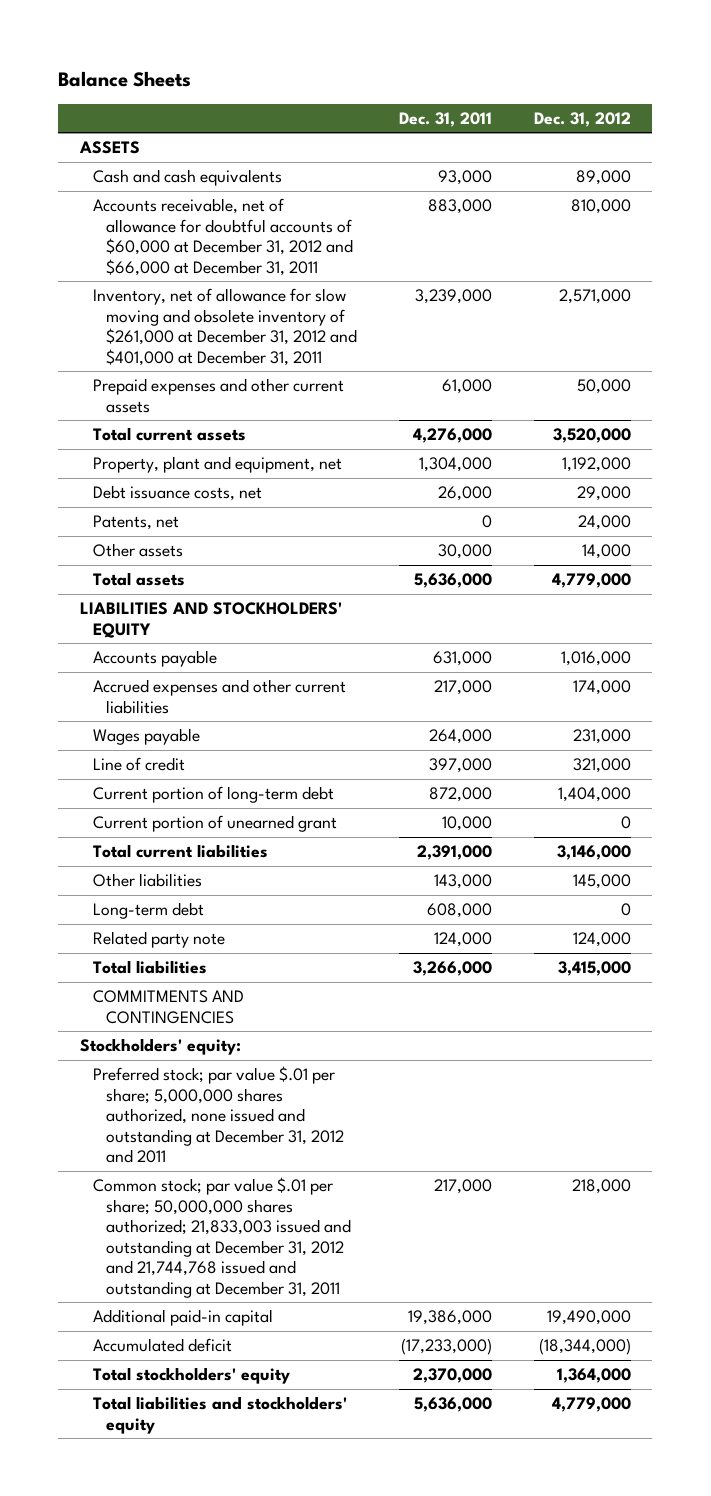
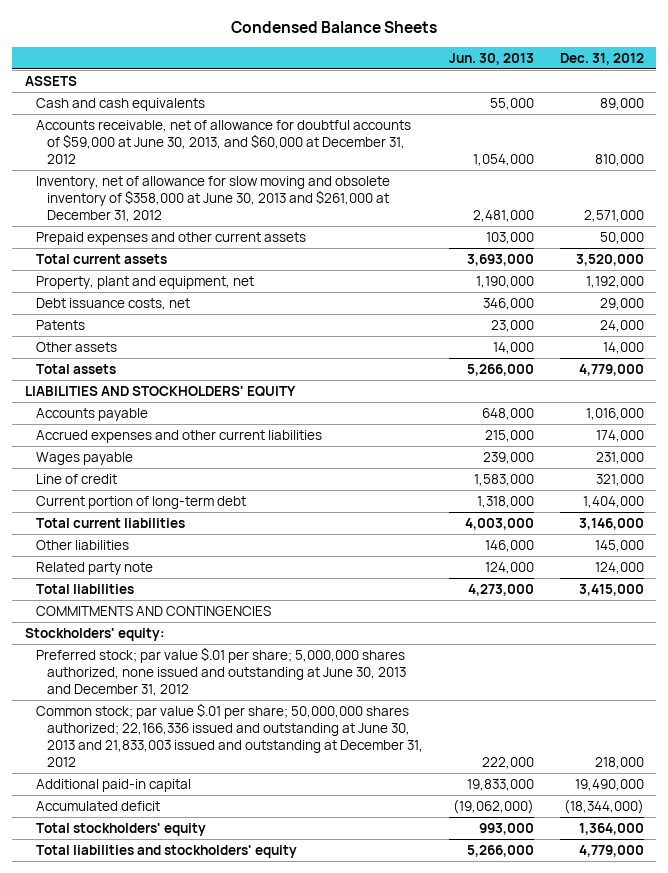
[58,70,192,87] Balance Sheets -> [231,21,438,34] Condensed Balance Sheets
[398,111,492,127] Dec. 31, 2011 -> none
none -> [448,52,534,65] Jun. 30, 2013
[92,198,353,276] Accounts receivable, net of allowance for doubtful accounts of $60,000 at December 31, 2012 and $66,000 at December 31, 2011 -> [35,119,411,164] Accounts receivable, net of allowance for doubtful accounts of $59,000 at June 30, 2013, and $60,000 at December 31, 2012
[92,288,357,366] Inventory, net of allowance for slow moving and obsolete inventory of $261,000 at December 31, 2012 and $401,000 at December 31, 2011 -> [35,175,390,222] Inventory, net of allowance for slow moving and obsolete inventory of $358,000 at June 30, 2013 and $261,000 at December 31, 2012
[92,515,179,531] Patents, net -> [35,319,85,330] Patents
[92,815,337,833] Current portion of unearned grant -> none
[92,902,204,920] Long-term debt -> none
[92,1066,344,1164] Preferred stock; par value $.01 per share; 5,000,000 shares authorized, none issued and outstanding at December 31, 2012 and 2011 -> [35,646,406,696] Preferred stock; par value $.01 per share; 5,000,000 shares authorized, none issued and outstanding at June 30, 2013 and December 31, 2012
[92,1177,351,1298] Common stock; par value $.01 per share; 50,000,000 shares authorized; 21,833,003 issued and outstanding at December 31, 2012 and 21,744,768 issued and outstanding at December 31, 2011 -> [35,702,423,767] Common stock; par value $.01 per share; 50,000,000 shares authorized; 22,166,336 issued and outstanding at June 30, 2013 and 21,833,003 issued and outstanding at December 31, 2012

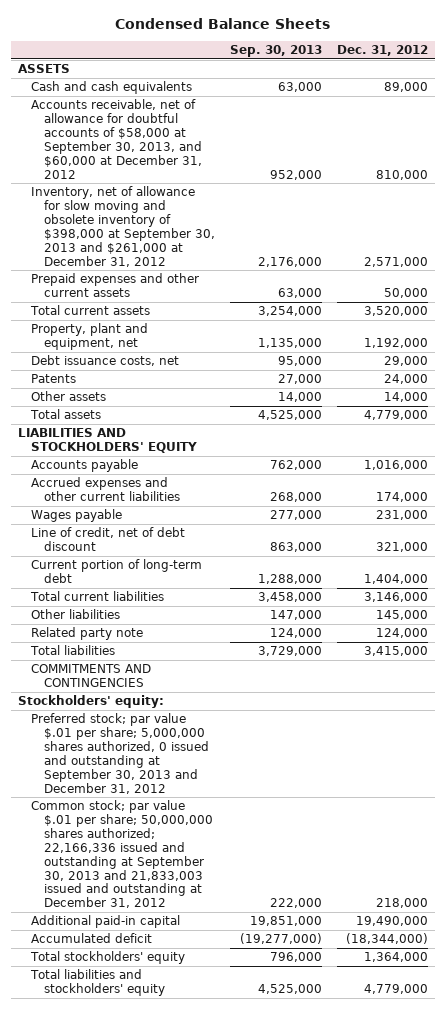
[448,52,534,65] Jun. 30, 2013 -> none
none -> [229,45,322,58] Sep. 30, 2013
[35,119,411,164] Accounts receivable, net of allowance for doubtful accounts of $59,000 at June 30, 2013, and $60,000 at December 31, 2012 -> [30,99,202,179] Accounts receivable, net of allowance for doubtful accounts of $58,000 at September 30, 2013, and $60,000 at December 31, 2012
[35,175,390,222] Inventory, net of allowance for slow moving and obsolete inventory of $358,000 at June 30, 2013 and $261,000 at December 31, 2012 -> [30,186,215,267] Inventory, net of allowance for slow moving and obsolete inventory of $398,000 at September 30, 2013 and $261,000 at December 31, 2012
[35,473,117,484] Line of credit -> [30,527,185,552] Line of credit, net of debt discount
[35,646,406,696] Preferred stock; par value $.01 per share; 5,000,000 shares authorized, none issued and outstanding at June 30, 2013 and December 31, 2012 -> [30,713,209,794] Preferred stock; par value $.01 per share; 5,000,000 shares authorized, 0 issued and outstanding at September 30, 2013 and December 31, 2012
[35,702,423,767] Common stock; par value $.01 per share; 50,000,000 shares authorized; 22,166,336 issued and outstanding at June 30, 2013 and 21,833,003 issued and outstanding at December 31, 2012 -> [30,800,213,909] Common stock; par value $.01 per share; 50,000,000 shares authorized; 22,166,336 issued and outstanding at September 30, 2013 and 21,833,003 issued and outstanding at December 31, 2012

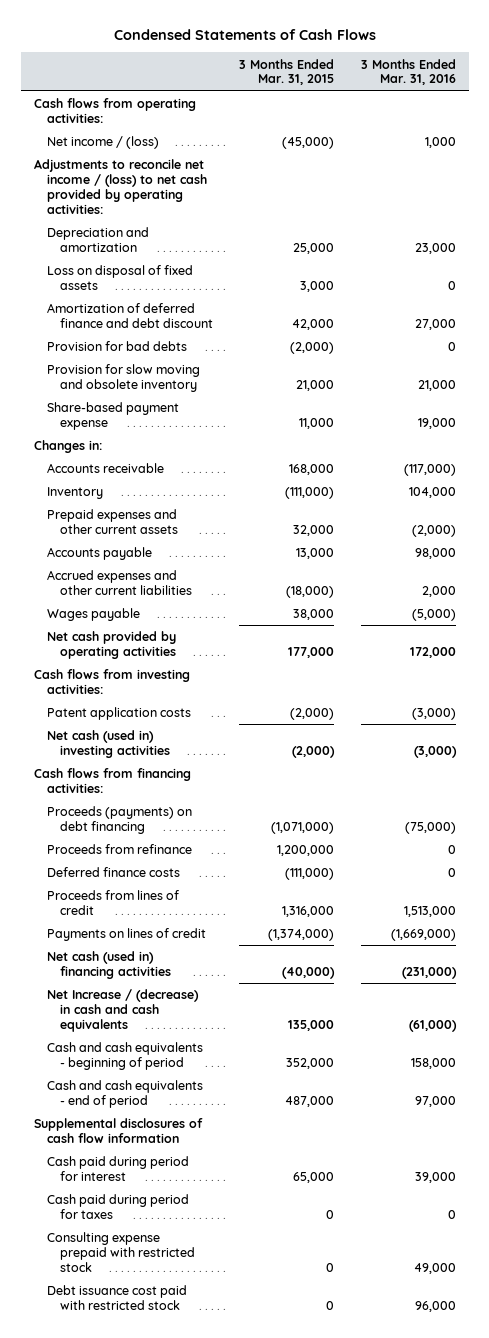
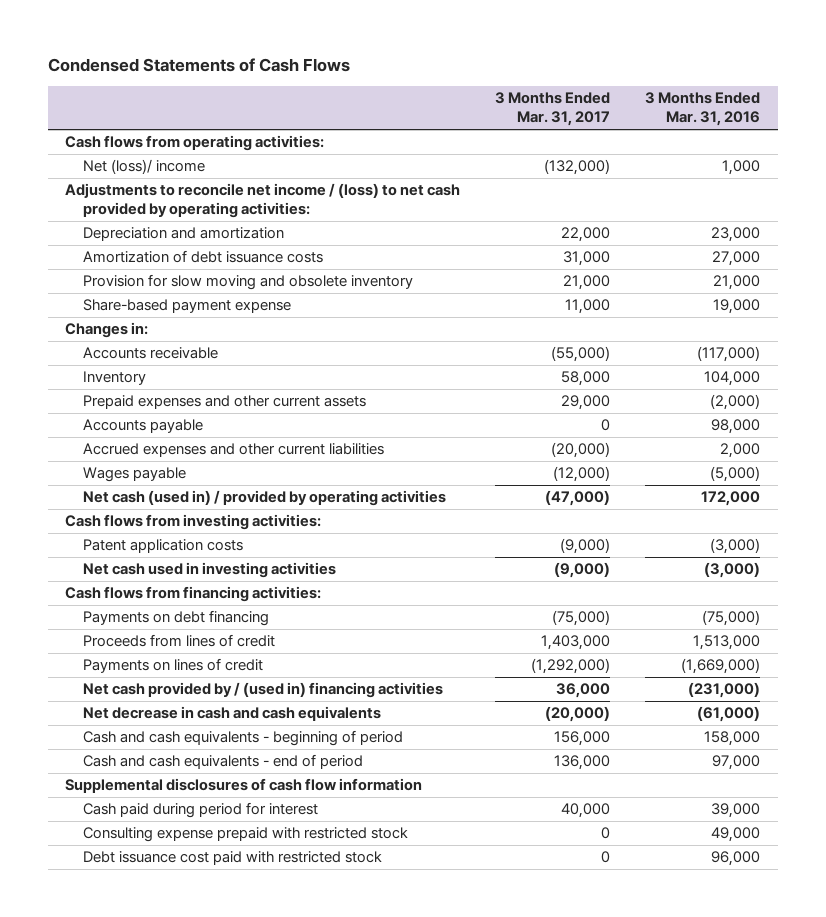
[239,58,335,86] 3 Months Ended Mar. 31, 2015 -> none
none -> [495,92,611,127] 3 Months Ended Mar. 31, 2017
[46,136,159,150] Net income / (loss) -> [82,159,205,175] Net (loss)/ income
[46,265,193,291] Loss on disposal of fixed assets -> none
[46,341,187,352] Provision for bad debts -> none
[46,303,214,329] Amortization of deferred finance and debt discount -> [82,250,323,264] Amortization of debt issuance costs
[46,631,177,660] Net cash provided by operating activities -> [82,490,446,507] Net cash (used in) / provided by operating activities
[46,730,171,759] Net cash (used in) investing activities -> [82,562,336,579] Net cash used in investing activities
[46,844,192,855] Proceeds from refinance -> none
[46,867,180,878] Deferred finance costs -> none
[46,806,192,835] Proceeds (payments) on debt financing -> [82,610,269,627] Payments on debt financing
[46,951,172,980] Net cash (used in) financing activities -> [82,682,443,699] Net cash provided by / (used in) financing activities
[46,989,199,1033] Net Increase / (decrease) in cash and cash equivalents -> [82,706,381,722] Net decrease in cash and cash equivalents
[46,1194,189,1220] Cash paid during period for taxes -> none

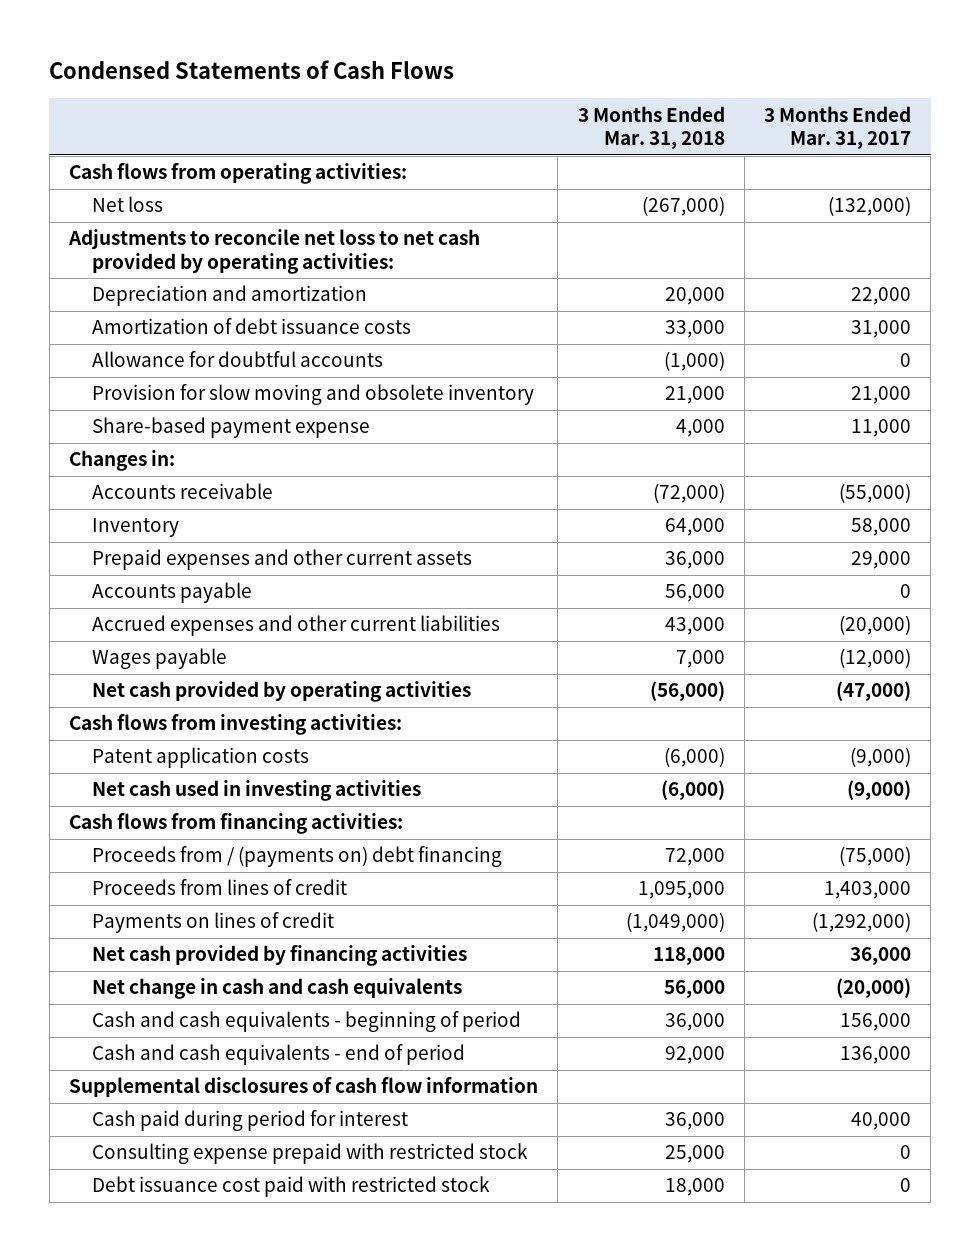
[645,92,761,127] 3 Months Ended Mar. 31, 2016 -> none
none -> [577,105,725,150] 3 Months Ended Mar. 31, 2018
[82,159,205,175] Net (loss)/ income -> [91,196,163,213] Net loss
[65,183,461,219] Adjustments to reconcile net income / (loss) to net cash provided by operating activities: -> [68,229,481,274] Adjustments to reconcile net loss to net cash provided by operating activities:
none -> [91,351,383,368] Allowance for doubtful accounts
[82,490,446,507] Net cash (used in) / provided by operating activities -> [91,681,471,703] Net cash provided by operating activities
[82,610,269,627] Payments on debt financing -> [91,846,502,868] Proceeds from / (payments on) debt financing
[82,682,443,699] Net cash provided by / (used in) financing activities -> [91,945,467,967] Net cash provided by financing activities
[82,706,381,722] Net decrease in cash and cash equivalents -> [91,978,462,1000] Net change in cash and cash equivalents

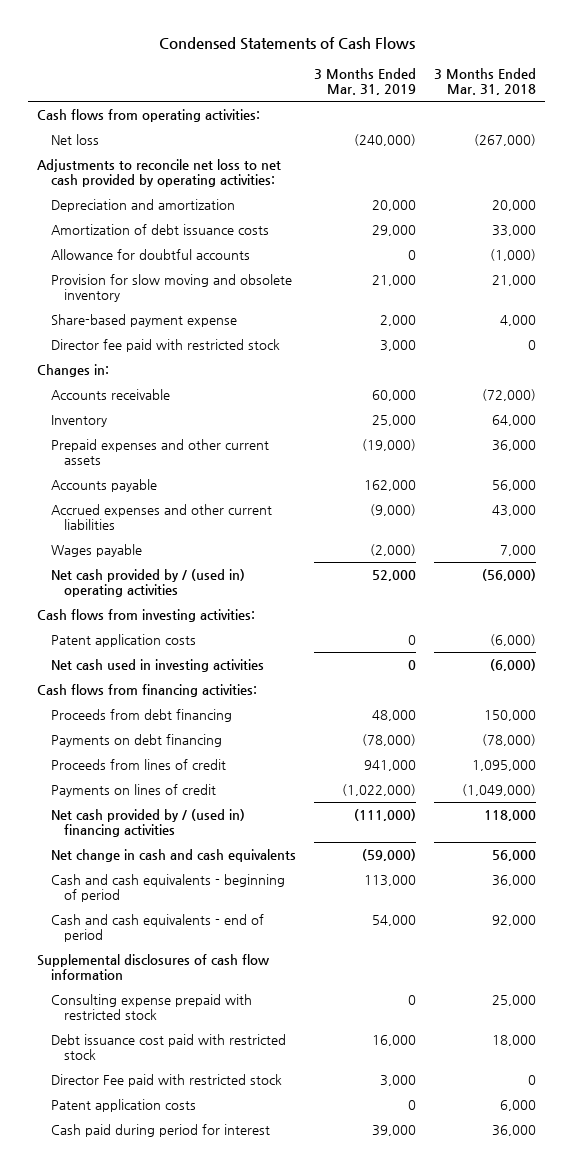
[763,105,911,150] 3 Months Ended Mar. 31, 2017 -> none
none -> [313,67,416,96] 3 Months Ended Mar. 31, 2019
none -> [50,338,280,352] Director fee paid with restricted stock
[91,681,471,703] Net cash provided by operating activities -> [50,568,245,598] Net cash provided by / (used in) operating activities
[91,846,502,868] Proceeds from / (payments on) debt financing -> [50,708,232,722] Proceeds from debt financing
[664,848,725,867] 72,000 -> [484,709,537,721] 150,000
none -> [50,733,222,747] Payments on debt financing
[91,945,467,967] Net cash provided by financing activities -> [50,808,245,838] Net cash provided by / (used in) financing activities
none -> [50,1073,282,1087] Director Fee paid with restricted stock
none -> [50,1098,196,1112] Patent application costs
[91,1110,408,1132] Cash paid during period for interest -> [50,1123,270,1137] Cash paid during period for interest

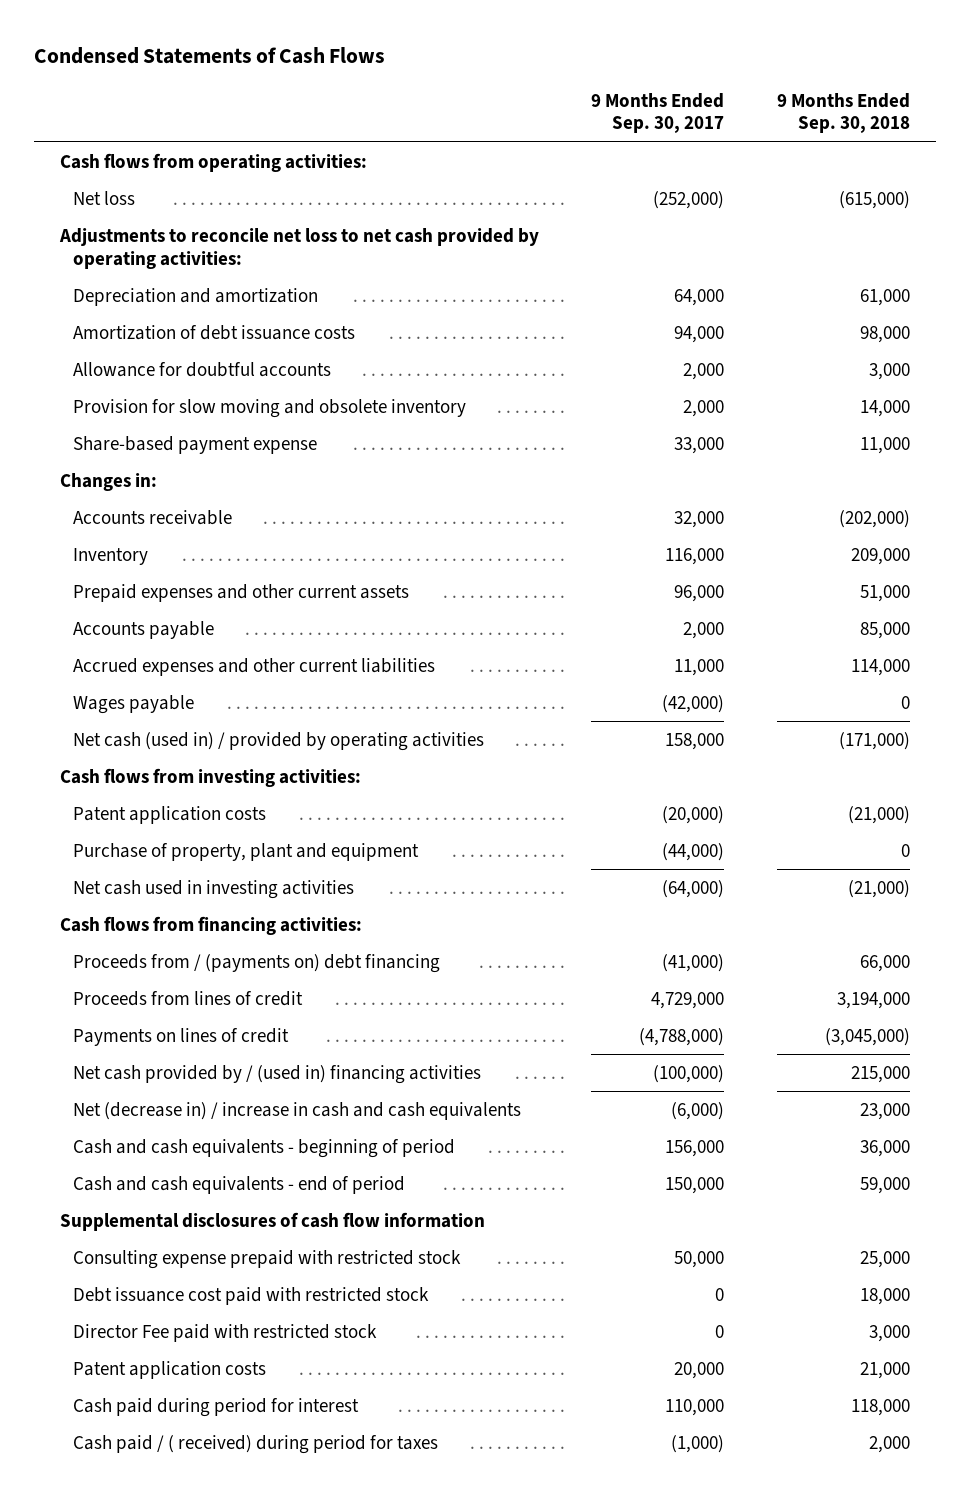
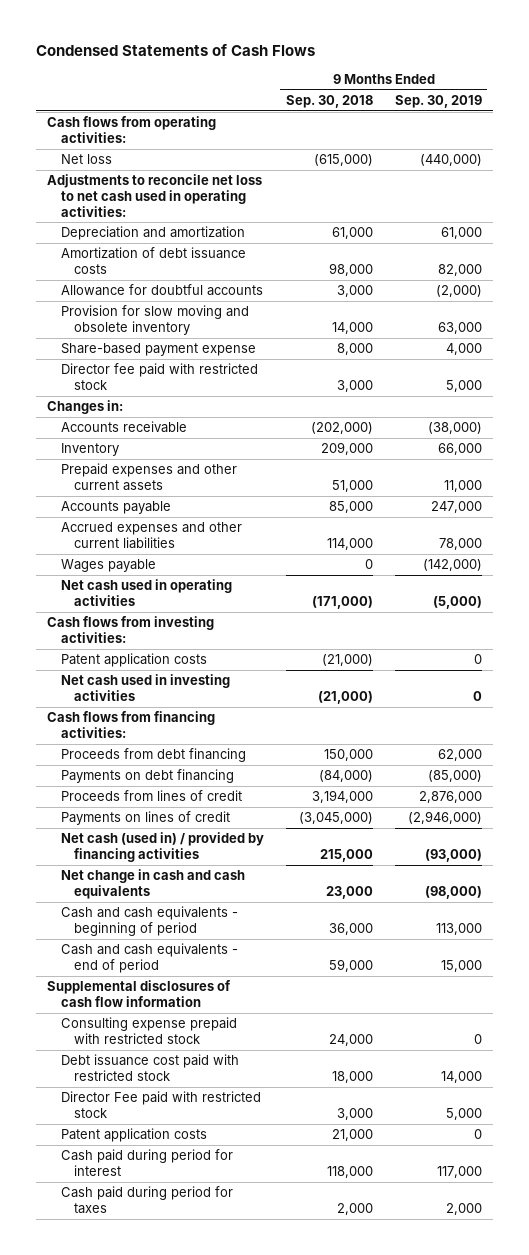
[591,92,725,134] 9 Months Ended Sep. 30, 2017 -> none
none -> [394,95,482,109] Sep. 30, 2019
[58,227,539,269] Adjustments to reconcile net loss to net cash provided by operating activities: -> [47,174,263,217] Adjustments to reconcile net loss to net cash used in operating activities:
[859,436,910,454] 11,000 -> [336,343,373,356] 8,000
none -> [60,363,258,390] Director fee paid with restricted stock
[73,731,485,751] Net cash (used in) / provided by operating activities -> [60,579,232,606] Net cash used in operating activities
[73,842,420,861] Purchase of property, plant and equipment -> none
[73,953,441,973] Proceeds from / (payments on) debt financing -> [60,748,246,763] Proceeds from debt financing
[859,954,910,972] 66,000 -> [323,749,373,762] 150,000
none -> [60,769,234,784] Payments on debt financing
[73,1064,482,1084] Net cash provided by / (used in) financing activities -> [60,832,264,862] Net cash (used in) / provided by financing activities
[73,1101,522,1120] Net (decrease in) / increase in cash and cash equivalents -> [60,869,245,899] Net change in cash and cash equivalents
[859,1250,910,1268] 25,000 -> [328,1033,373,1046] 24,000
[73,1434,439,1454] Cash paid / ( received) during period for taxes -> [60,1186,233,1214] Cash paid during period for taxes

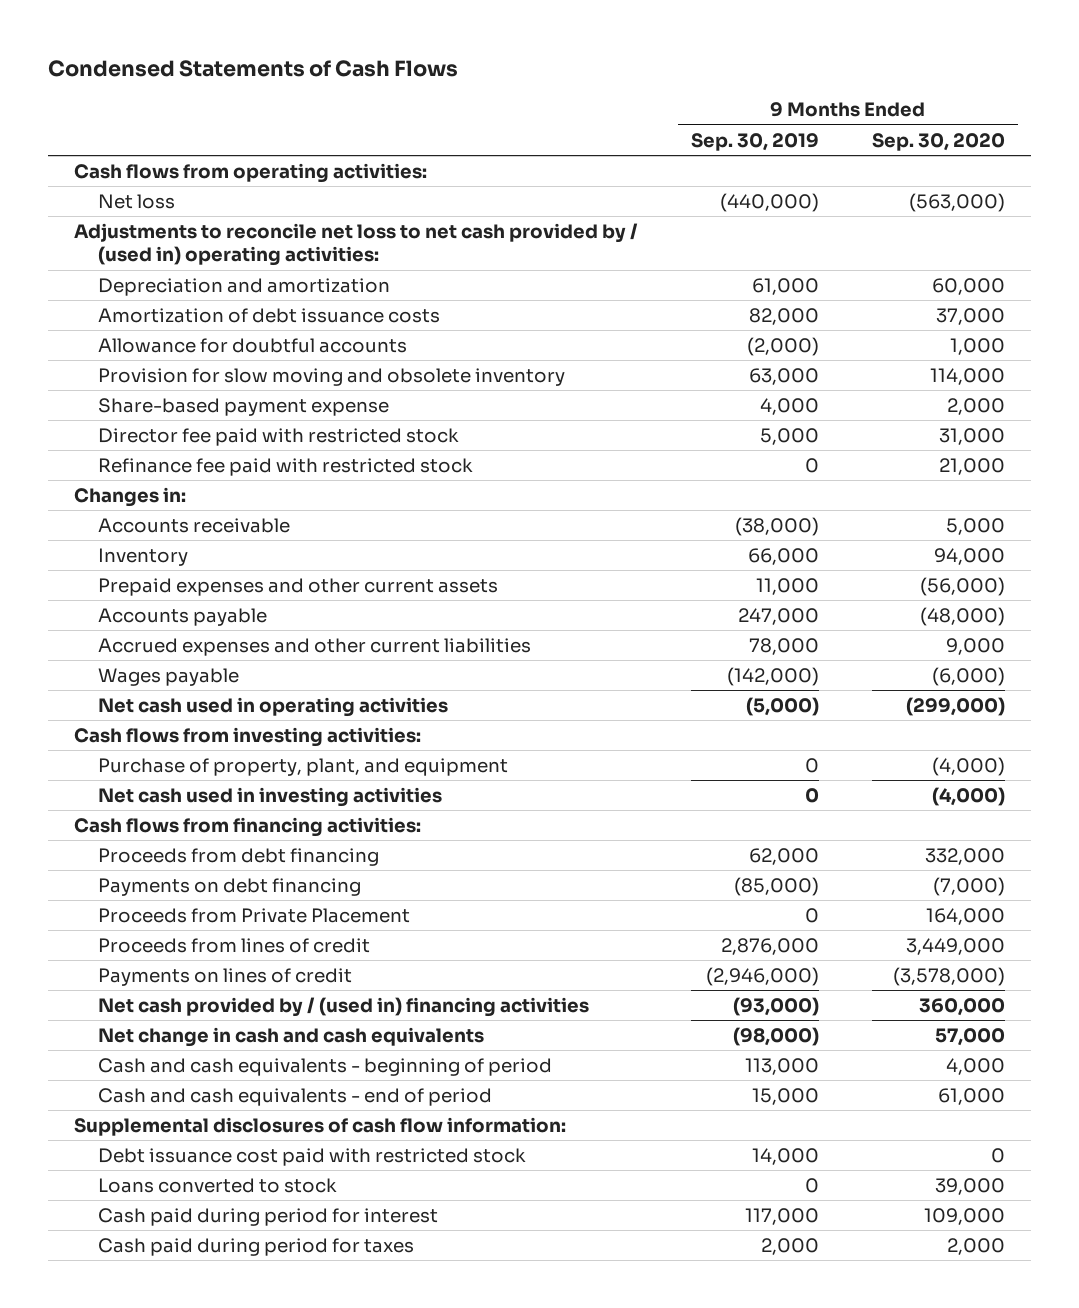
[285,95,373,109] Sep. 30, 2018 -> none
none -> [871,132,1005,151] Sep. 30, 2020
[47,174,263,217] Adjustments to reconcile net loss to net cash used in operating activities: -> [74,222,639,267] Adjustments to reconcile net loss to net cash provided by / (used in) operating activities:
none -> [98,457,474,476] Refinance fee paid with restricted stock
[60,653,207,668] Patent application costs -> none
none -> [98,757,509,776] Purchase of property, plant, and equipment
none -> [98,907,411,923] Proceeds from Private Placement
[60,832,264,862] Net cash (used in) / provided by financing activities -> [98,996,590,1017] Net cash provided by / (used in) financing activities
[60,1017,237,1044] Consulting expense prepaid with restricted stock -> none
[47,980,232,1007] Supplemental disclosures of cash flow information -> [74,1116,567,1136] Supplemental disclosures of cash flow information:
[60,1091,261,1118] Director Fee paid with restricted stock -> none
[60,1128,207,1143] Patent application costs -> none
none -> [98,1177,338,1193] Loans converted to stock

